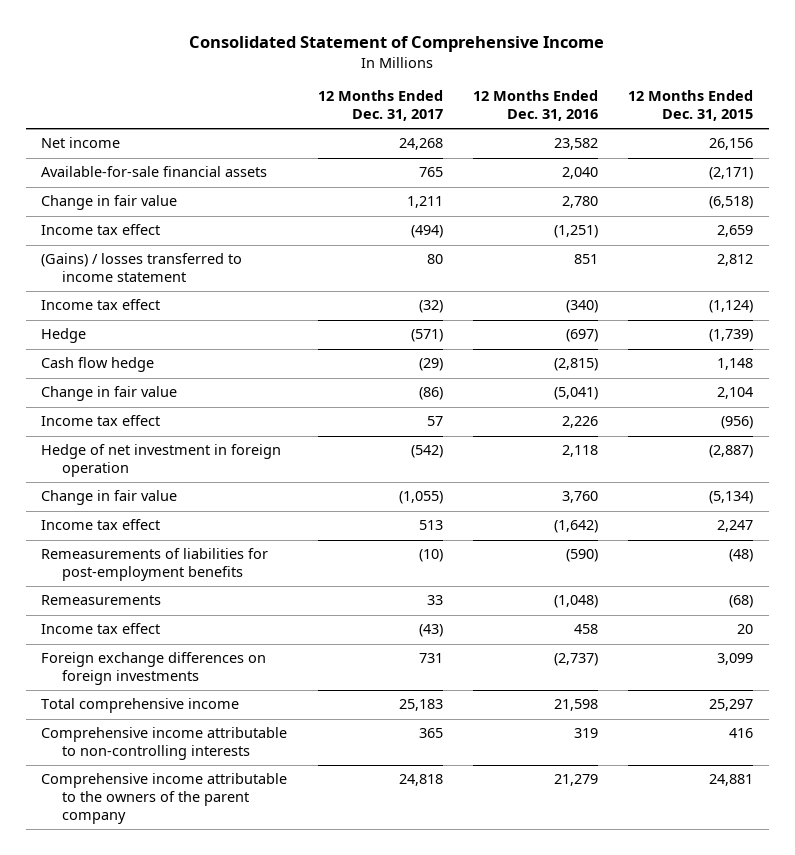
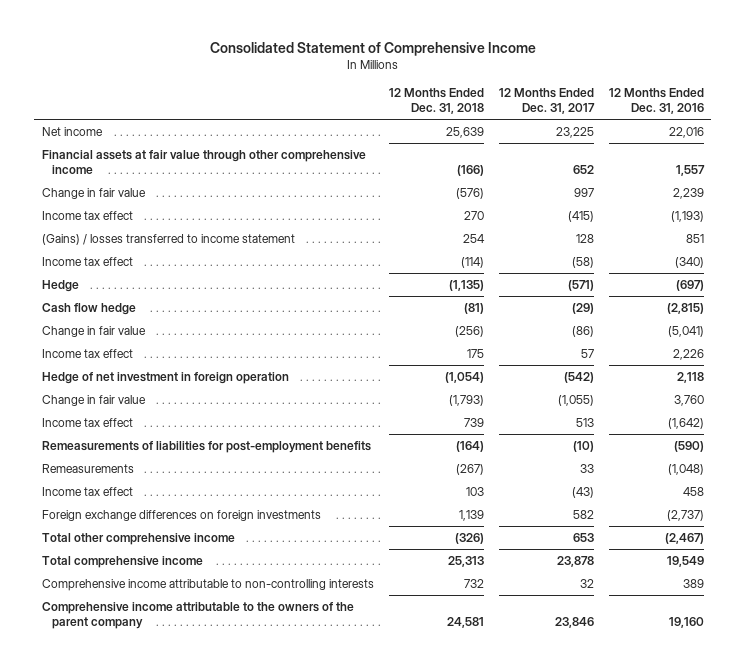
[628,90,754,122] 12 Months Ended Dec. 31, 2015 -> none
none -> [388,87,484,115] 12 Months Ended Dec. 31, 2018
[41,166,268,178] Available-for-sale financial assets -> none
[398,138,443,151] 24,268 -> [555,126,594,138] 23,225
[554,138,599,151] 23,582 -> [668,126,704,138] 22,016
none -> [41,149,366,175] Financial assets at fair value through other comprehensive income
[406,196,443,209] 1,211 -> [573,187,594,197] 997
[562,196,599,209] 2,780 -> [672,187,704,199] 2,239
[410,225,443,239] (494) -> [567,210,594,222] (415)
[554,225,599,239] (1,251) -> [670,210,704,222] (1,193)
[426,254,443,265] 80 -> [575,233,594,243] 128
[418,300,443,314] (32) -> [571,256,594,268] (58)
[418,653,443,664] 731 -> [572,509,594,519] 582
none -> [41,532,235,545] Total other comprehensive income
[398,699,443,712] 25,183 -> [556,555,594,567] 23,878
[554,699,599,712] 21,598 -> [666,555,704,567] 19,549
[418,728,443,739] 365 -> [579,578,594,588] 32
[574,728,599,739] 319 -> [682,578,704,588] 389
[398,774,443,787] 24,818 -> [554,617,594,629] 23,846
[554,774,599,787] 21,279 -> [668,617,704,629] 19,160

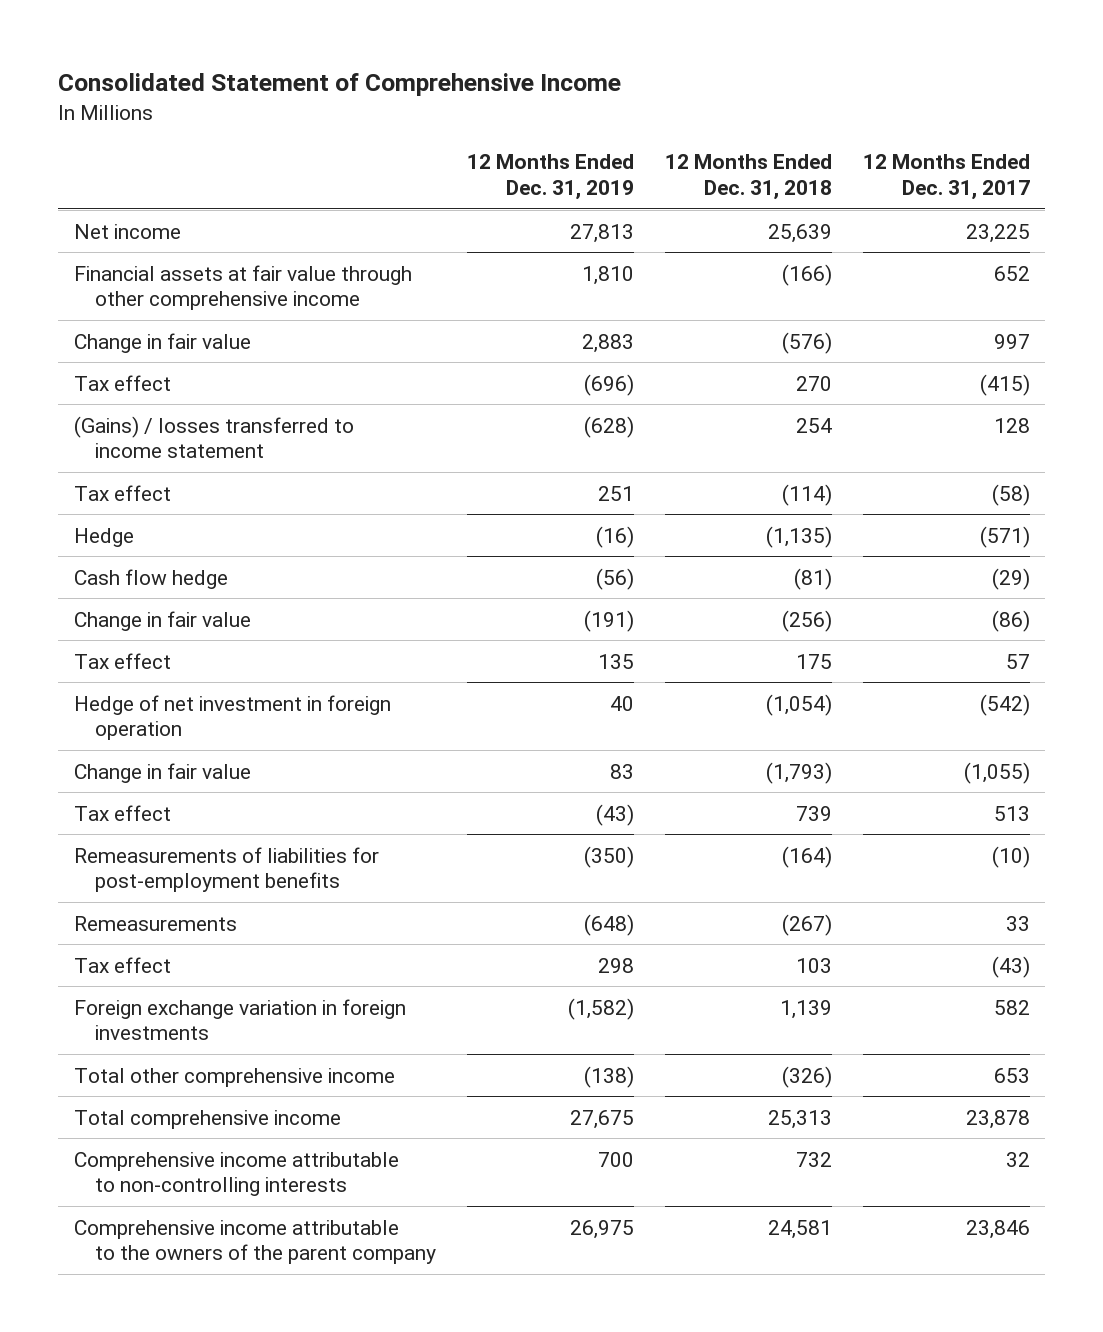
[608,87,704,115] 12 Months Ended Dec. 31, 2016 -> none
none -> [467,154,635,201] 12 Months Ended Dec. 31, 2019
[41,210,133,220] Income tax effect -> [73,374,171,391] Tax effect
[41,256,133,266] Income tax effect -> [73,484,171,501] Tax effect
[41,348,133,358] Income tax effect -> [73,652,171,669] Tax effect
[41,417,133,427] Income tax effect -> [73,804,171,821] Tax effect
[41,486,133,496] Income tax effect -> [73,956,171,973] Tax effect
[41,509,321,521] Foreign exchange differences on foreign investments -> [73,998,406,1041] Foreign exchange variation in foreign investments

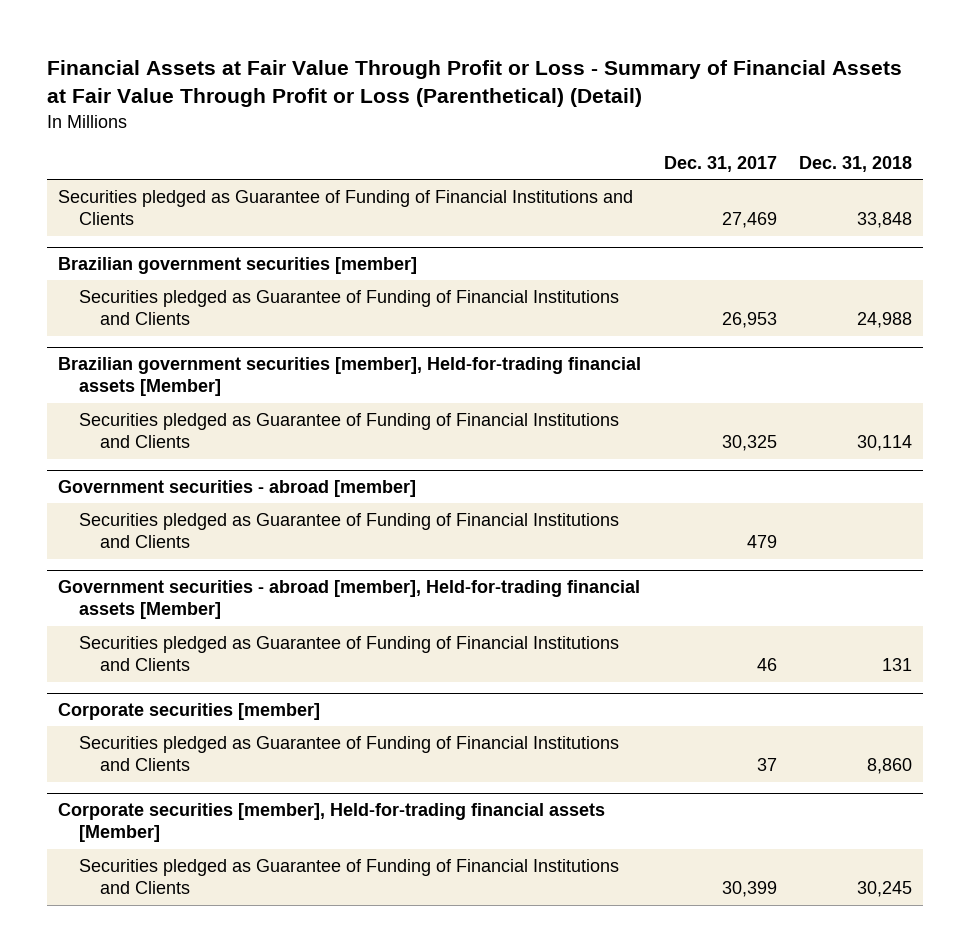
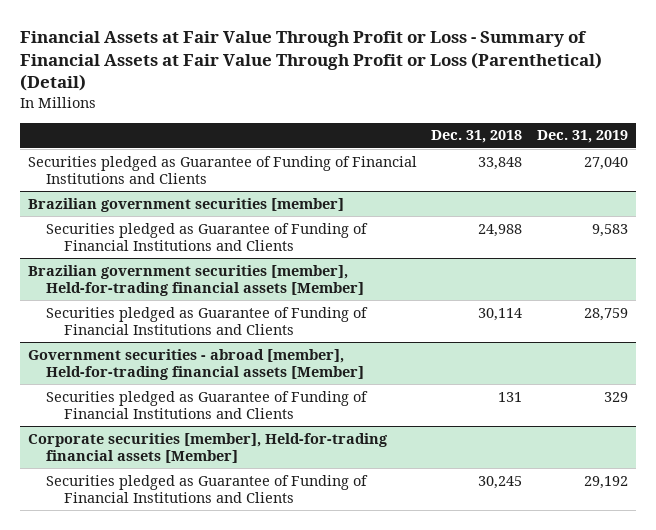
[663,155,777,172] Dec. 31, 2017 -> none
none -> [537,130,629,144] Dec. 31, 2019
[58,480,417,498] Government securities - abroad [member] -> none
[78,512,619,549] Securities pledged as Guarantee of Funding of Financial Institutions and Clients -> none
[58,703,321,721] Corporate securities [member] -> none
[78,735,619,772] Securities pledged as Guarantee of Funding of Financial Institutions and Clients -> none

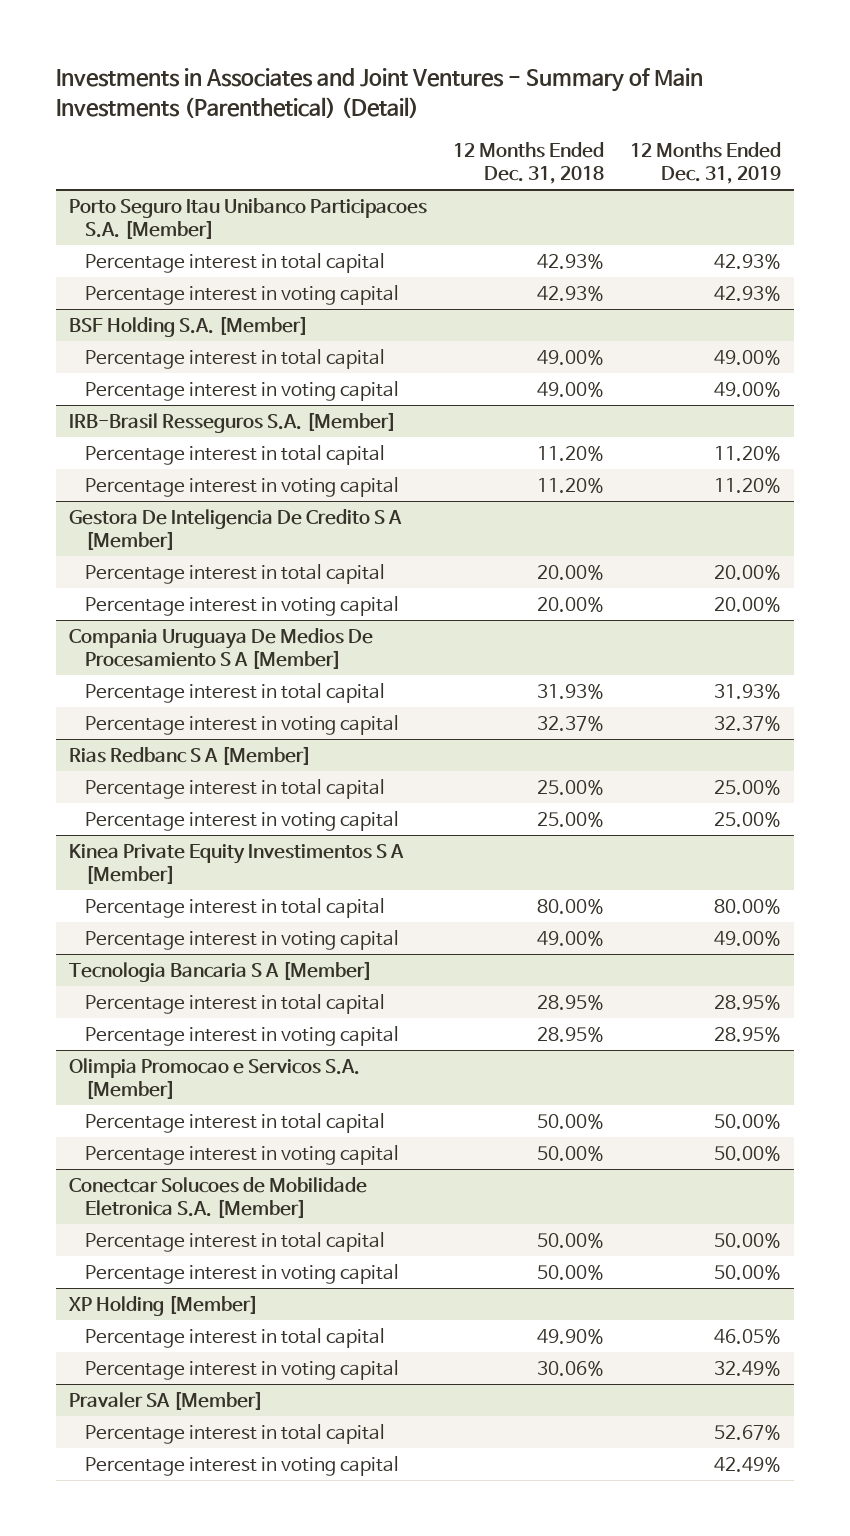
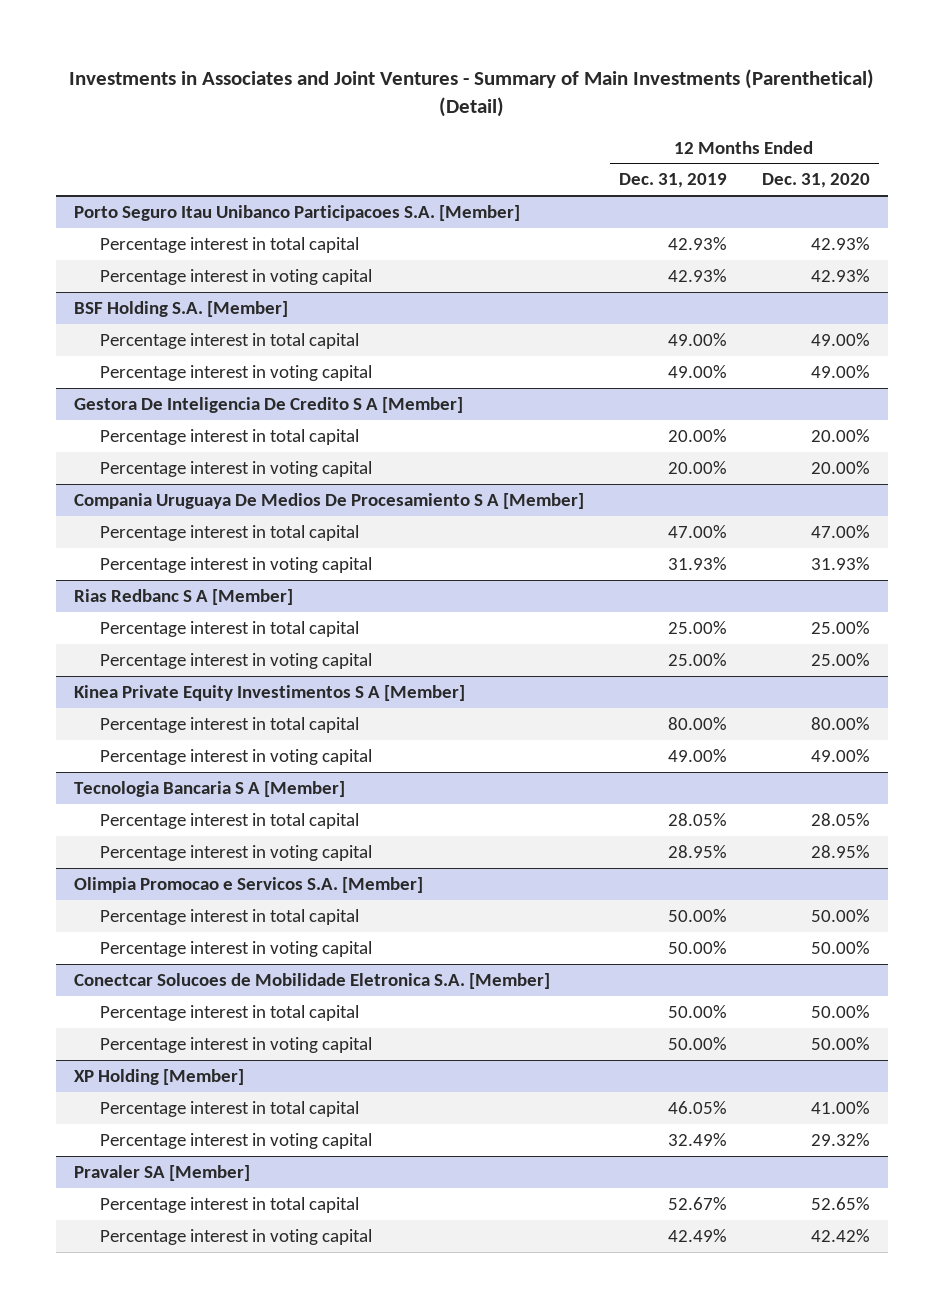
[452,141,604,184] 12 Months Ended Dec. 31, 2018 -> none
none -> [761,173,870,189] Dec. 31, 2020
[68,411,396,433] IRB-Brasil Resseguros S.A. [Member] -> none
[84,444,385,465] Percentage interest in total capital -> none
[84,476,399,497] Percentage interest in voting capital -> none
[713,683,781,699] 31.93% -> [667,524,727,538] 47.00%
[713,715,781,731] 32.37% -> [667,556,727,570] 31.93%
[713,994,781,1010] 28.95% -> [667,812,727,826] 28.05%

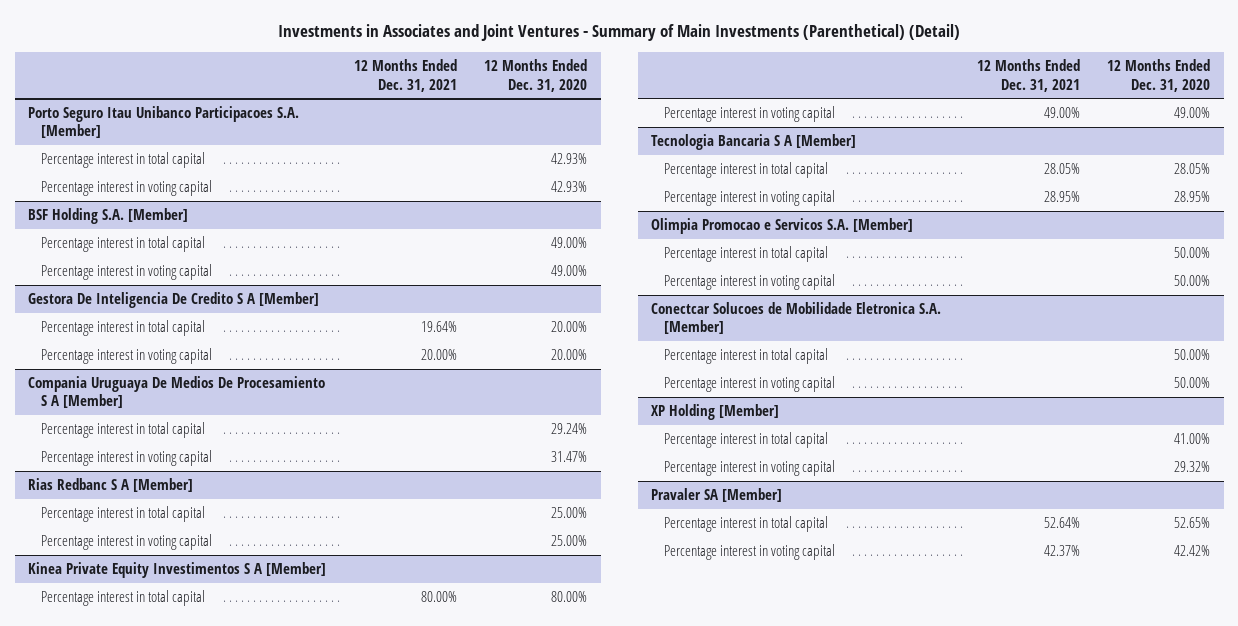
[618,173,727,189] Dec. 31, 2019 -> none
none -> [353,59,457,92] 12 Months Ended Dec. 31, 2021
[810,524,870,538] 47.00% -> [551,423,588,435] 29.24%
[810,556,870,570] 31.93% -> [551,451,588,463] 31.47%

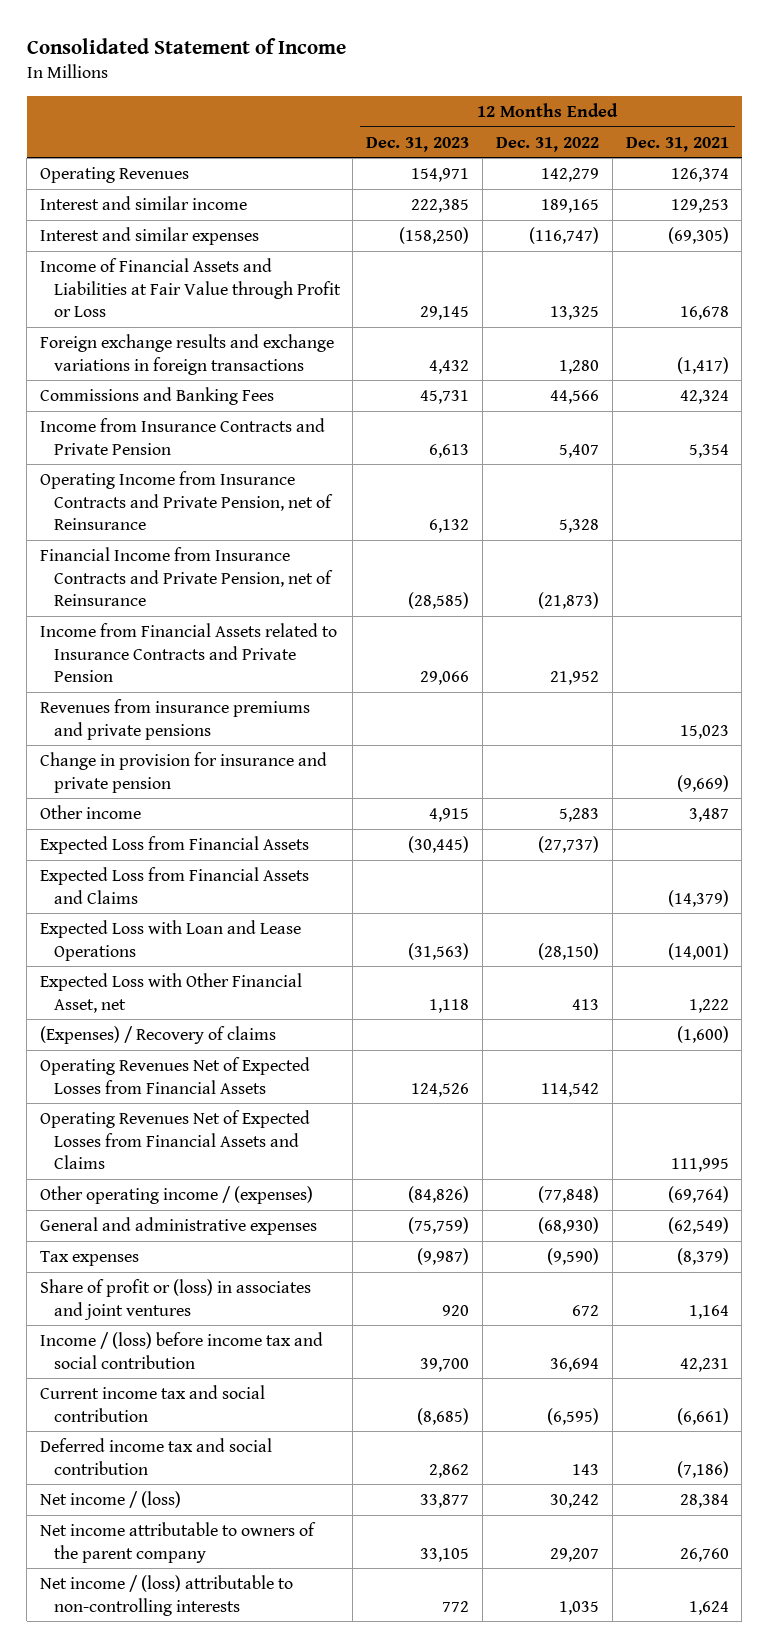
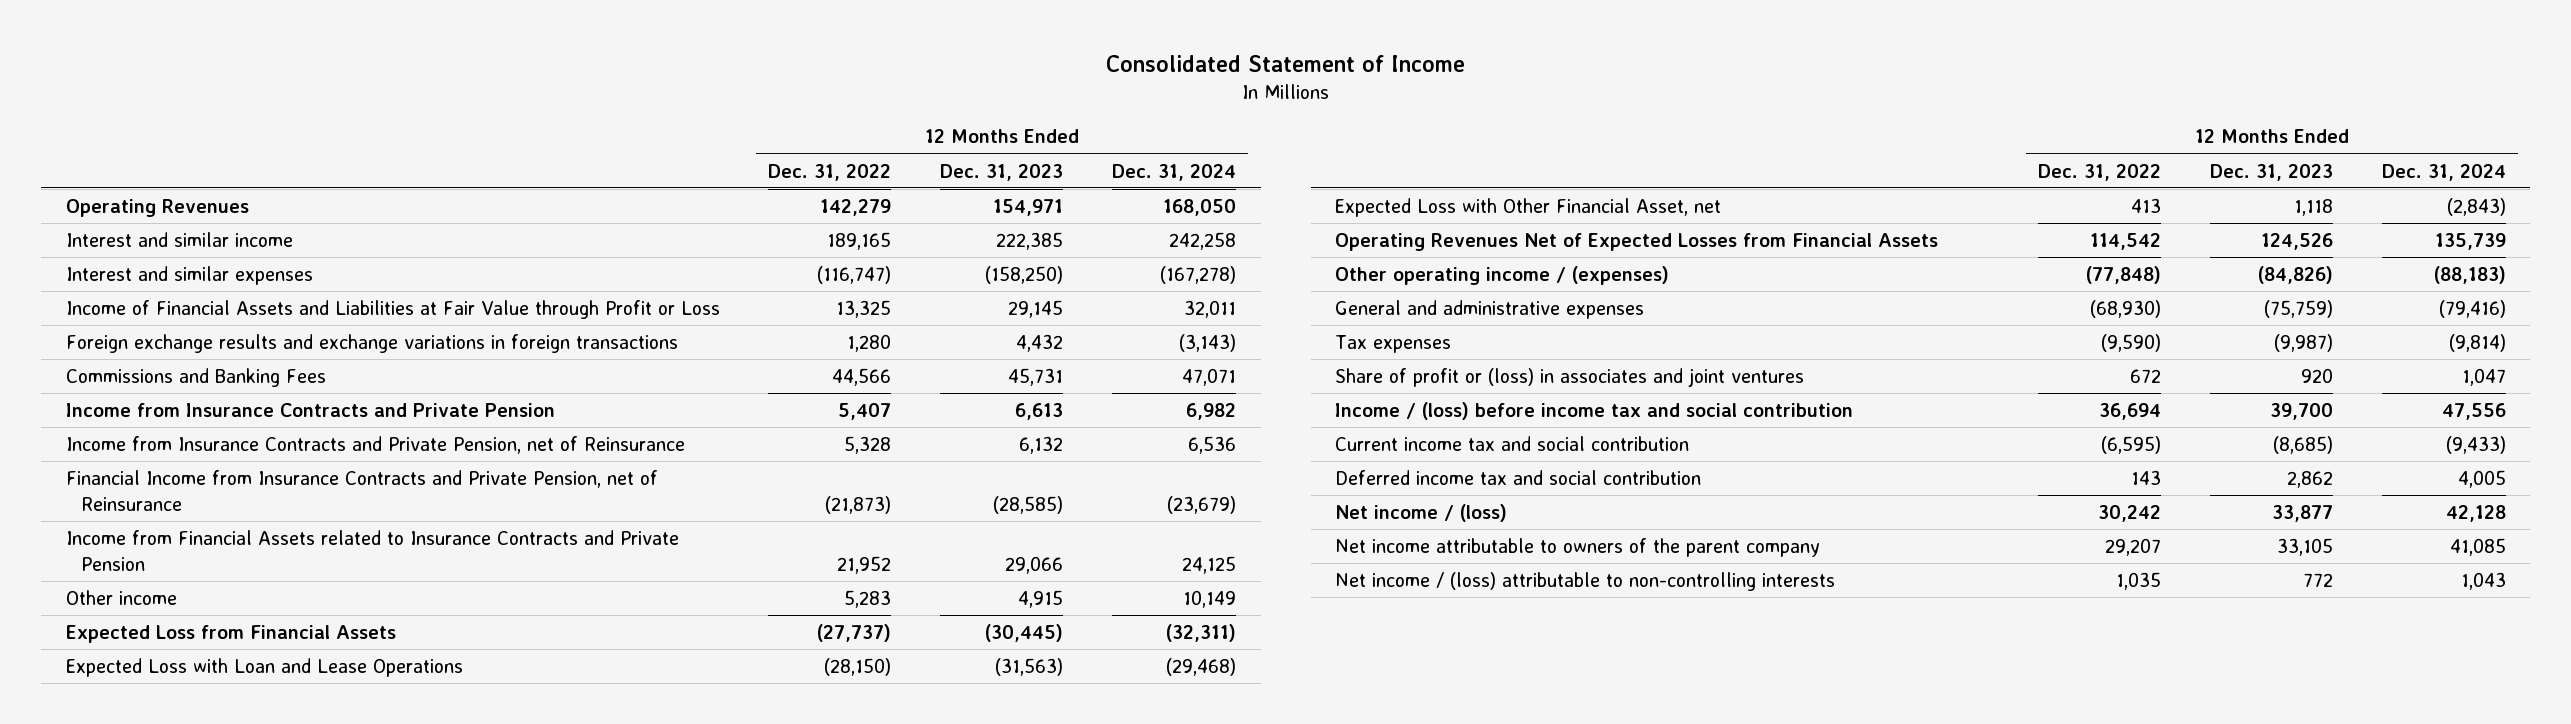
[625,136,729,152] Dec. 31, 2021 -> none
none -> [1112,163,1237,181] Dec. 31, 2024
[40,470,333,531] Operating Income from Insurance Contracts and Private Pension, net of Reinsurance -> [65,435,685,454] Income from Insurance Contracts and Private Pension, net of Reinsurance
[40,698,311,740] Revenues from insurance premiums and private pensions -> none
[40,751,328,793] Change in provision for insurance and private pension -> none
[40,866,310,904] Expected Loss from Financial Assets and Claims -> none
[40,1025,277,1044] (Expenses) / Recovery of claims -> none
[40,1109,311,1170] Operating Revenues Net of Expected Losses from Financial Assets and Claims -> none

